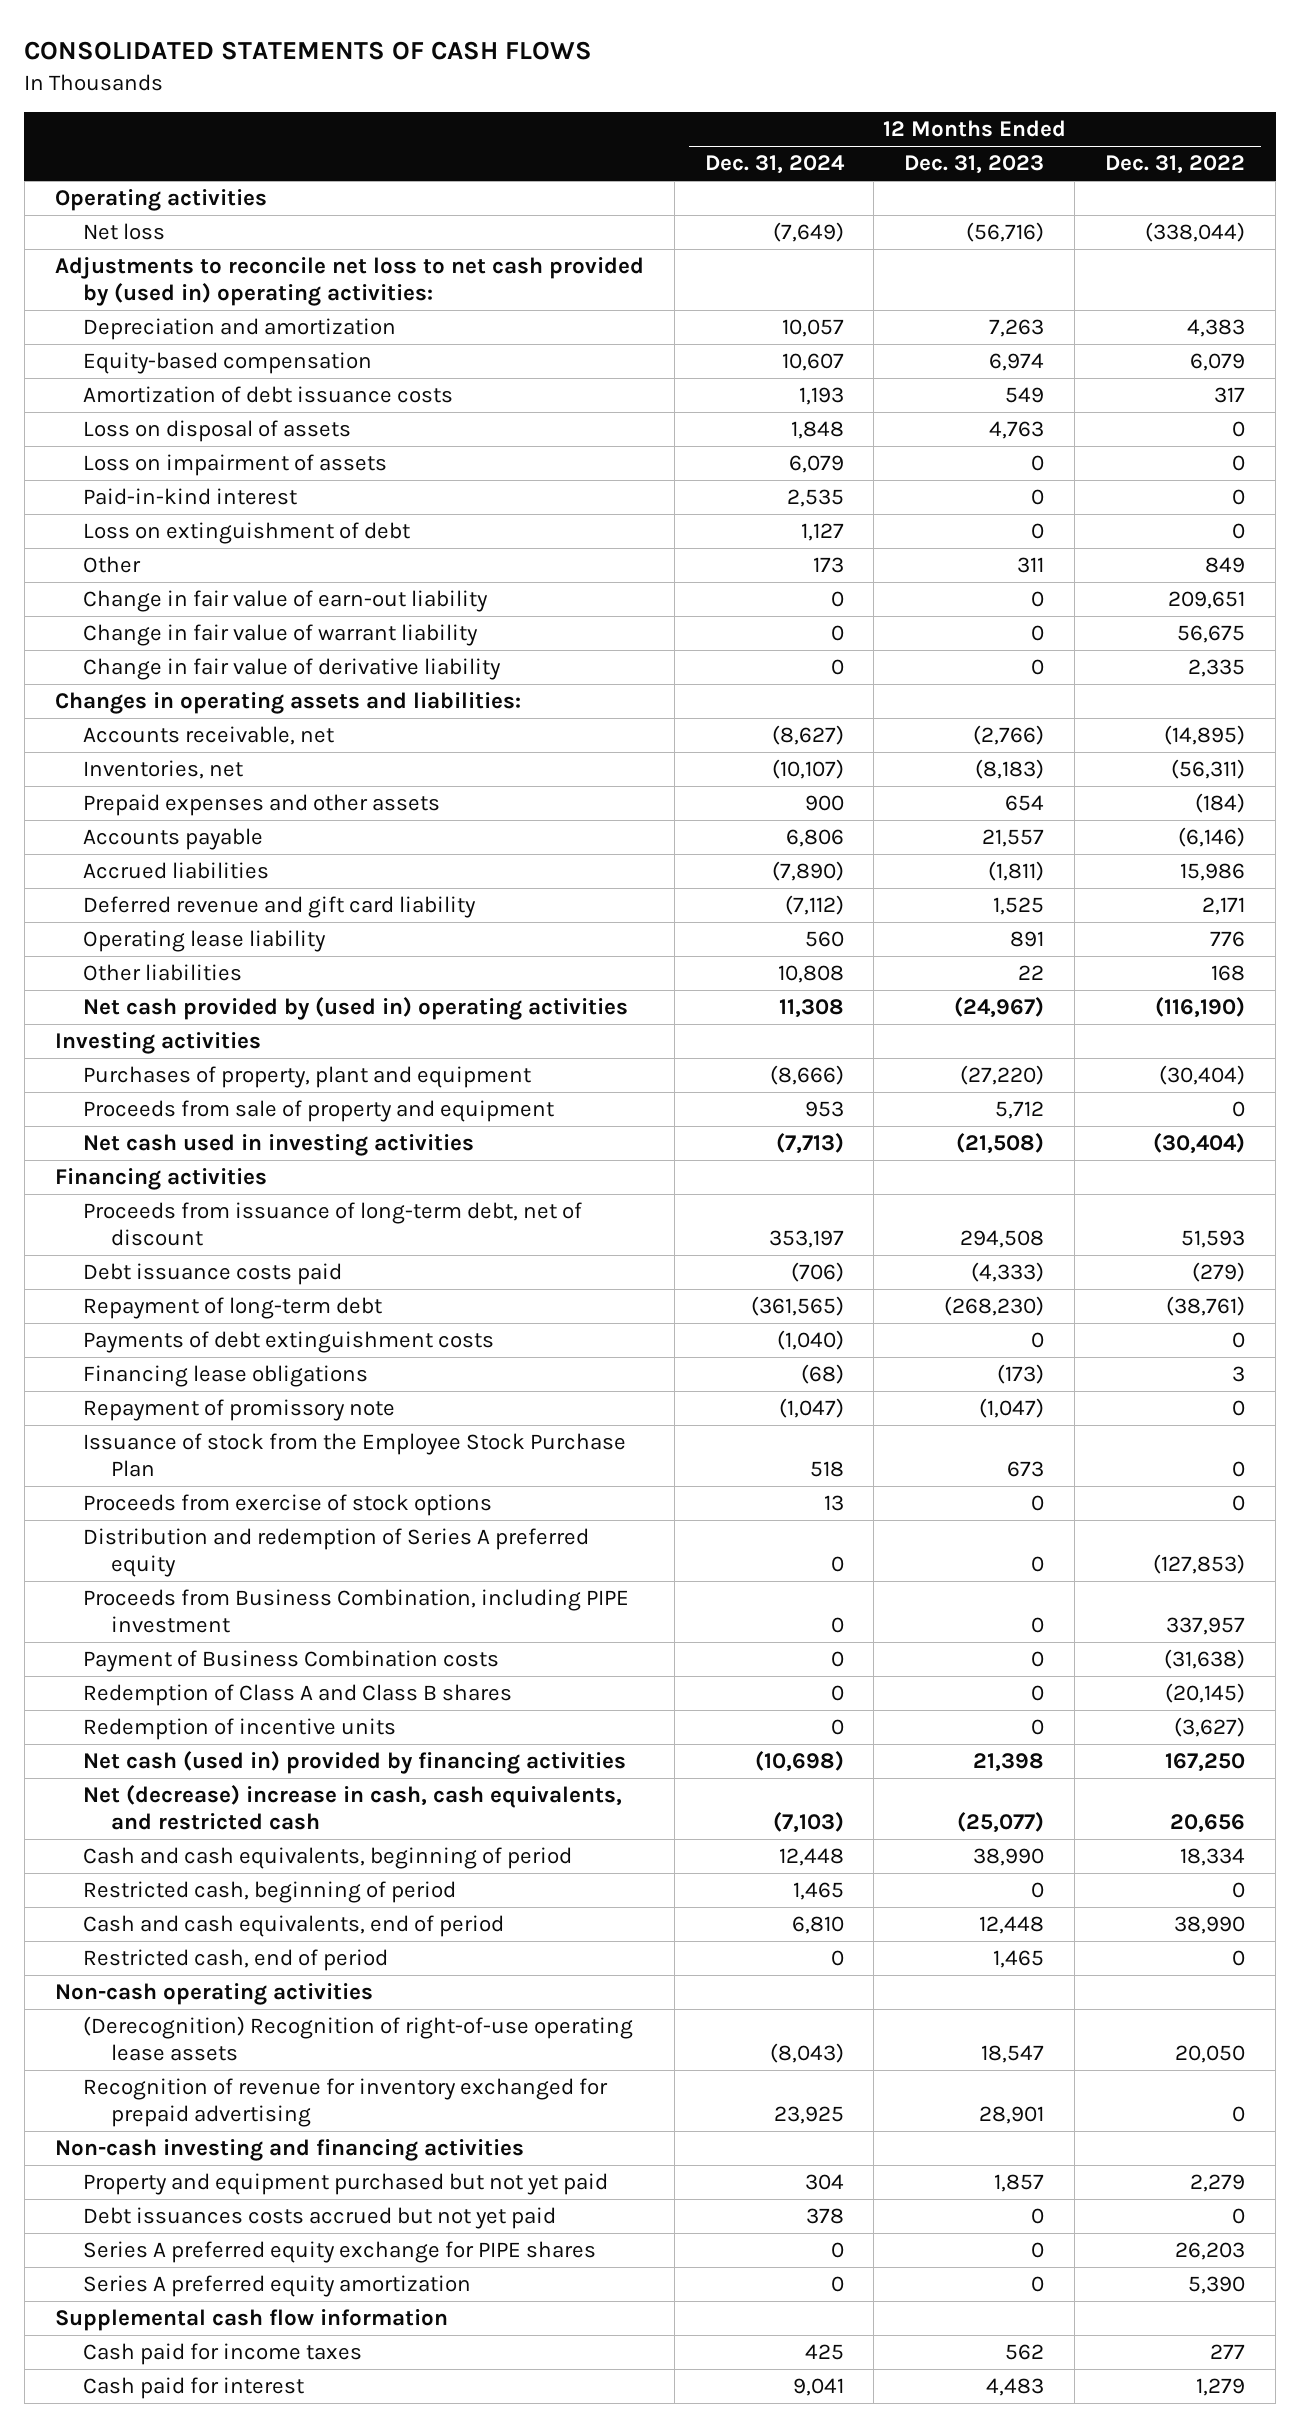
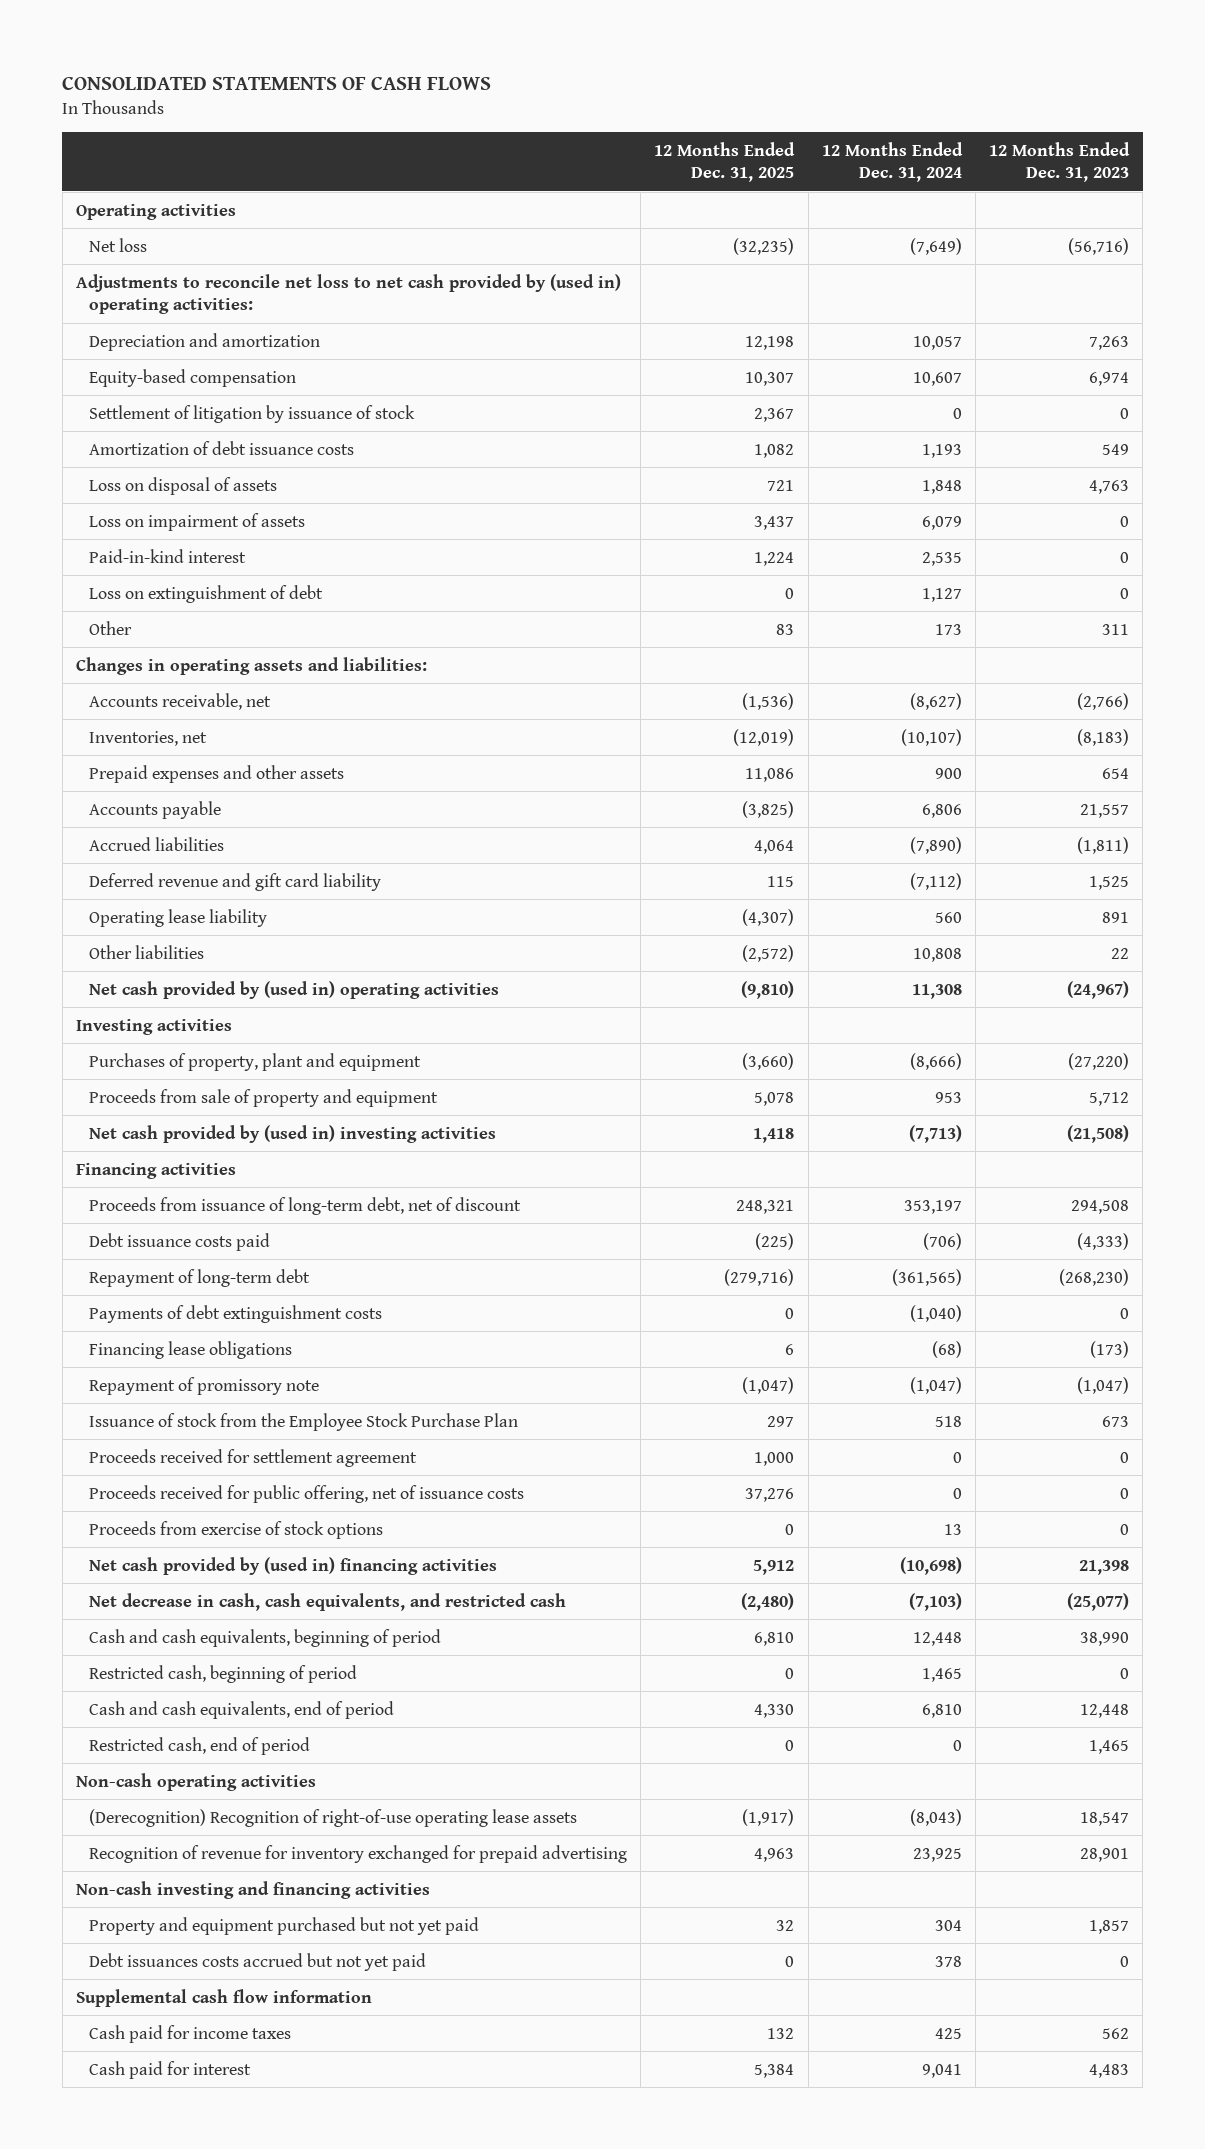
[1105,155,1246,175] Dec. 31, 2022 -> none
none -> [654,141,796,183] 12 Months Ended Dec. 31, 2025
none -> [89,404,416,423] Settlement of litigation by issuance of stock
[82,590,488,613] Change in fair value of earn-out liability -> none
[82,624,478,647] Change in fair value of warrant liability -> none
[82,658,501,681] Change in fair value of derivative liability -> none
[82,1134,474,1157] Net cash used in investing activities -> [89,1124,497,1143] Net cash provided by (used in) investing activities
none -> [89,1448,418,1467] Proceeds received for settlement agreement
none -> [89,1484,525,1503] Proceeds received for public offering, net of issuance costs
[82,1528,589,1577] Distribution and redemption of Series A preferred equity -> none
[82,1589,629,1633] Proceeds from Business Combination, including PIPE investment -> none
[82,1650,499,1673] Payment of Business Combination costs -> none
[82,1684,512,1707] Redemption of Class A and Class B shares -> none
[82,1718,396,1741] Redemption of incentive units -> none
[82,1751,626,1775] Net cash (used in) provided by financing activities -> [89,1556,498,1575] Net cash provided by (used in) financing activities
[82,1785,622,1830] Net (decrease) increase in cash, cash equivalents, and restricted cash -> [89,1592,567,1611] Net decrease in cash, cash equivalents, and restricted cash
[82,2241,596,2264] Series A preferred equity exchange for PIPE shares -> none
[82,2275,471,2298] Series A preferred equity amortization -> none

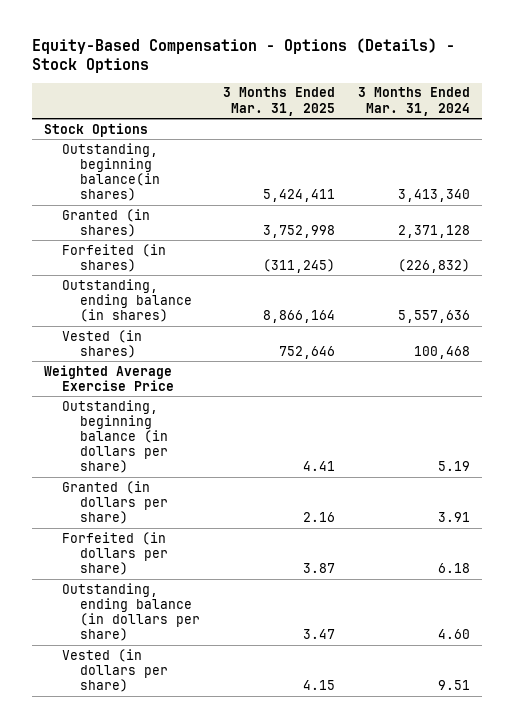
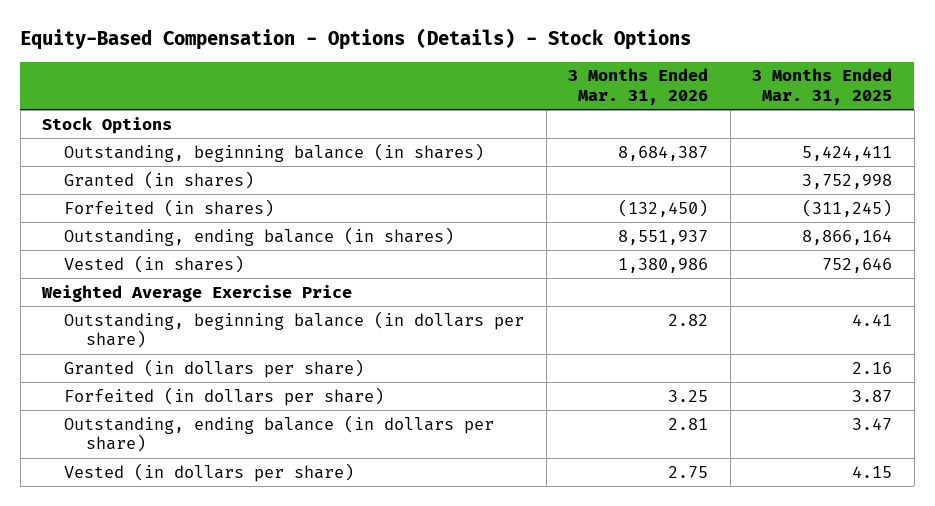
[358,87,471,116] 3 Months Ended Mar. 31, 2024 -> none
none -> [568,68,709,106] 3 Months Ended Mar. 31, 2026
[61,142,160,202] Outstanding, beginning balance(in shares) -> [64,142,485,162] Outstanding, beginning balance (in shares)

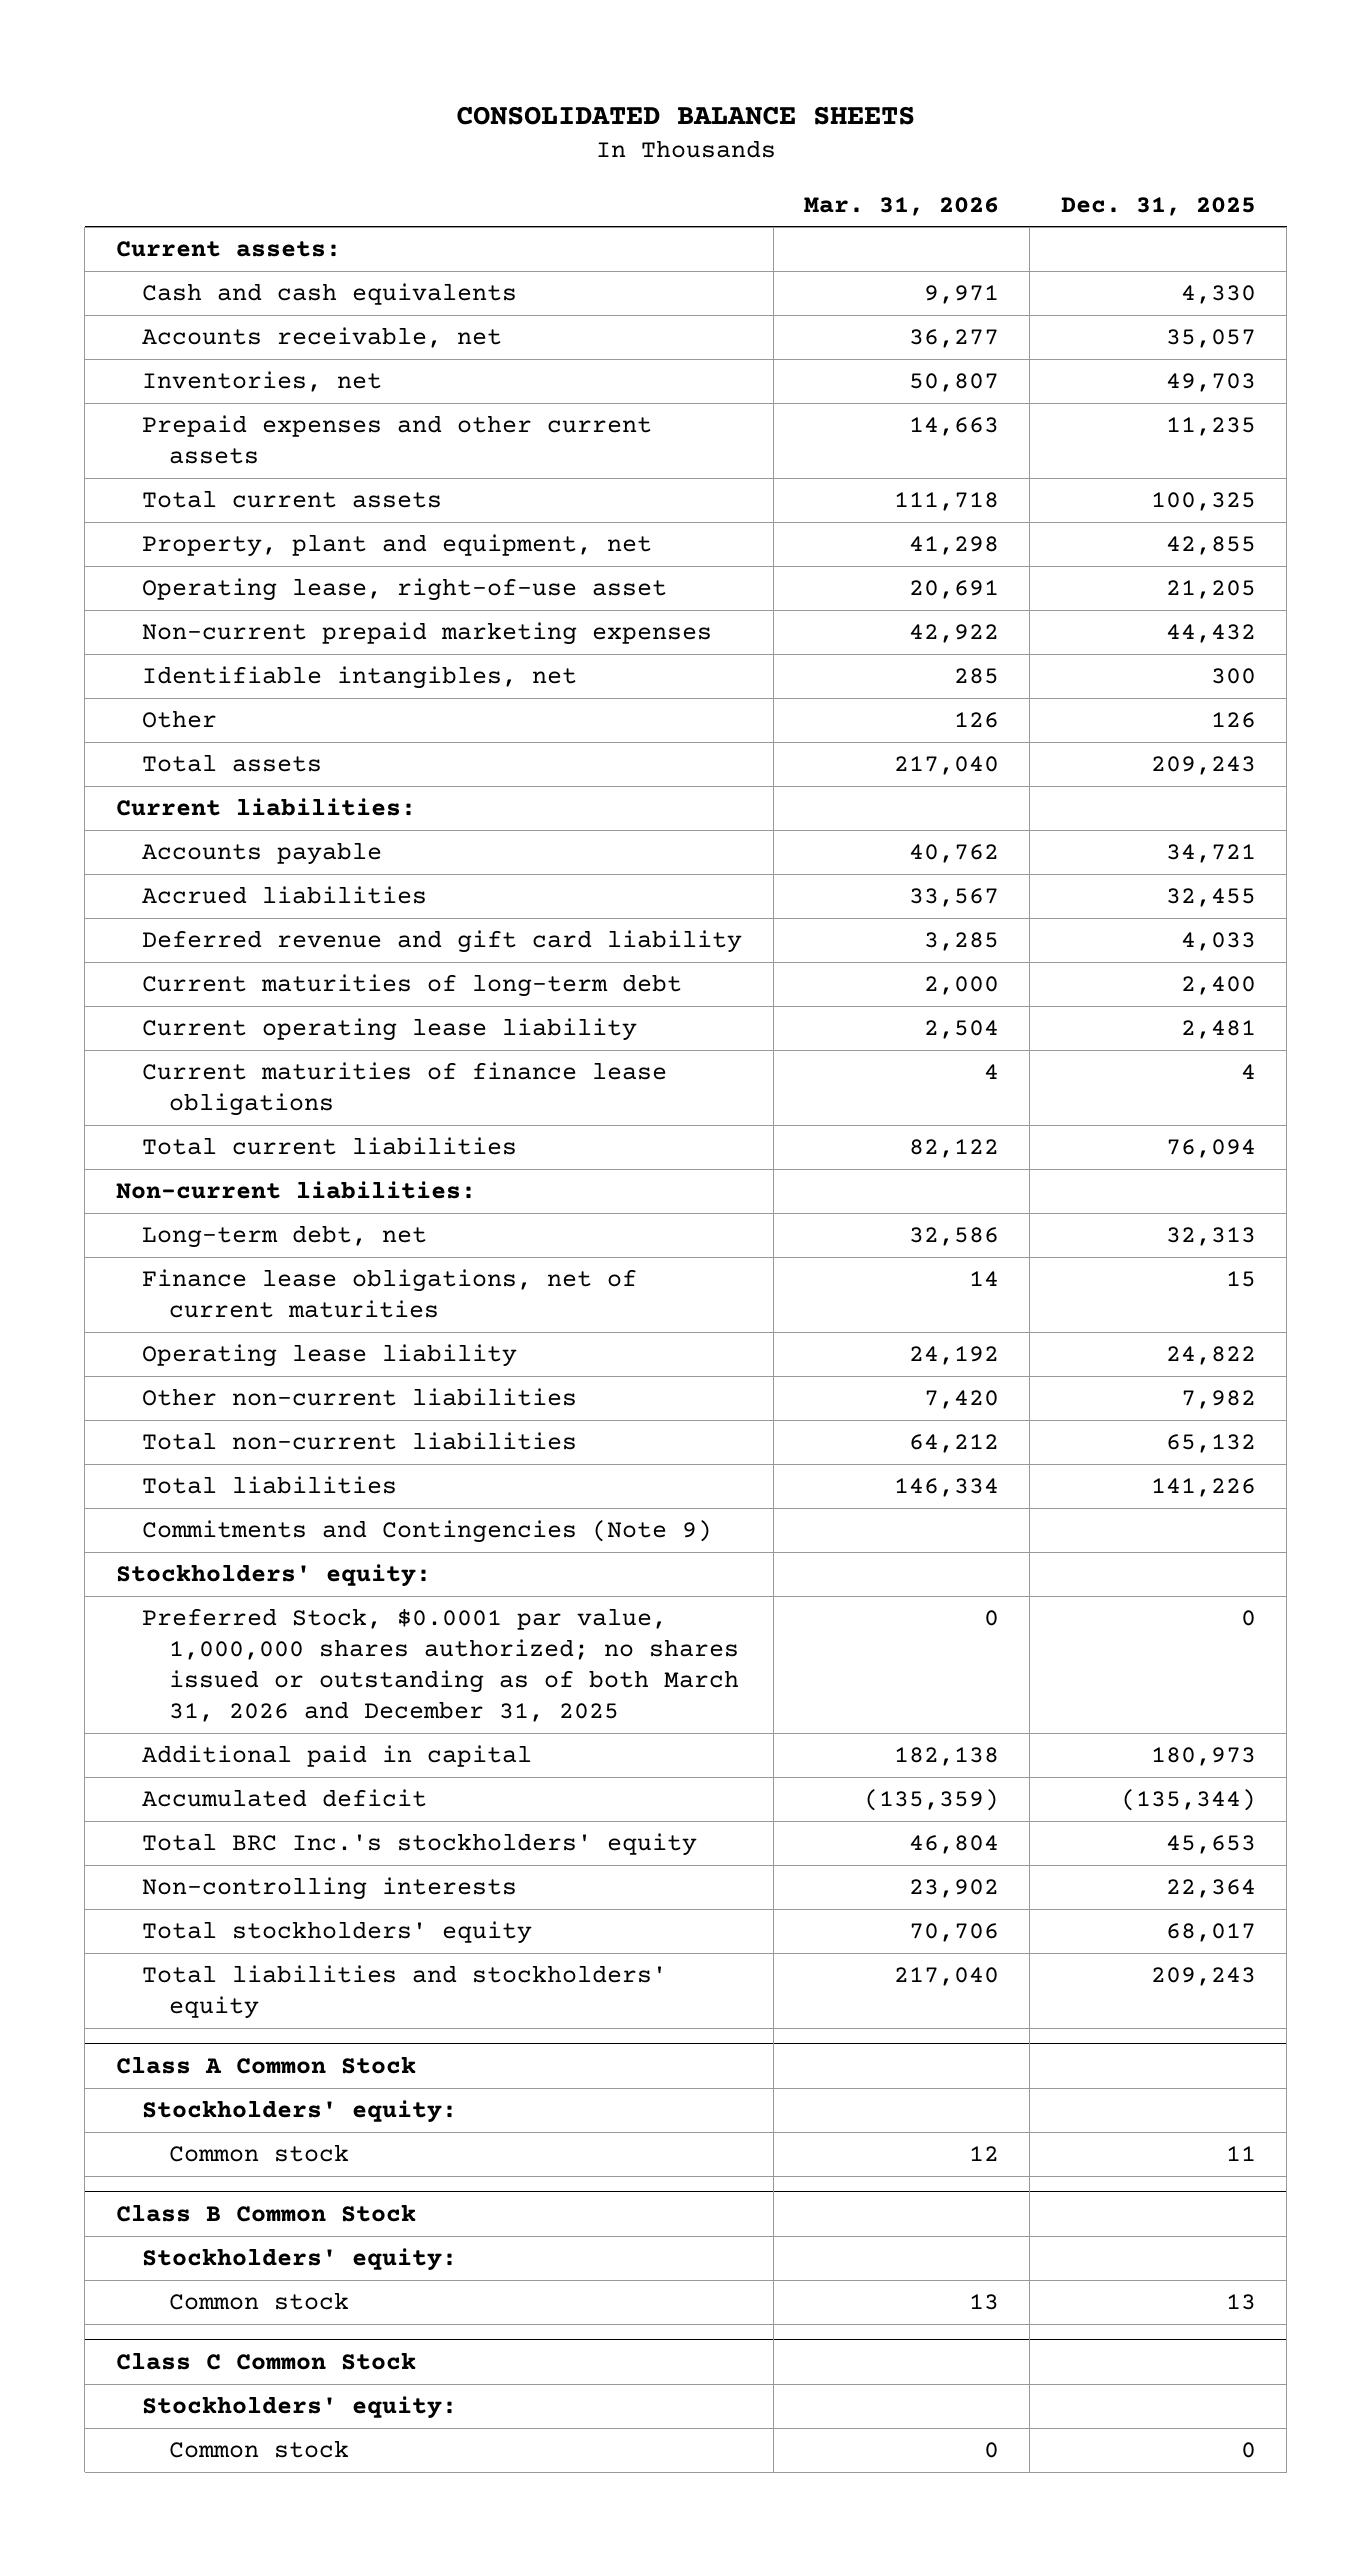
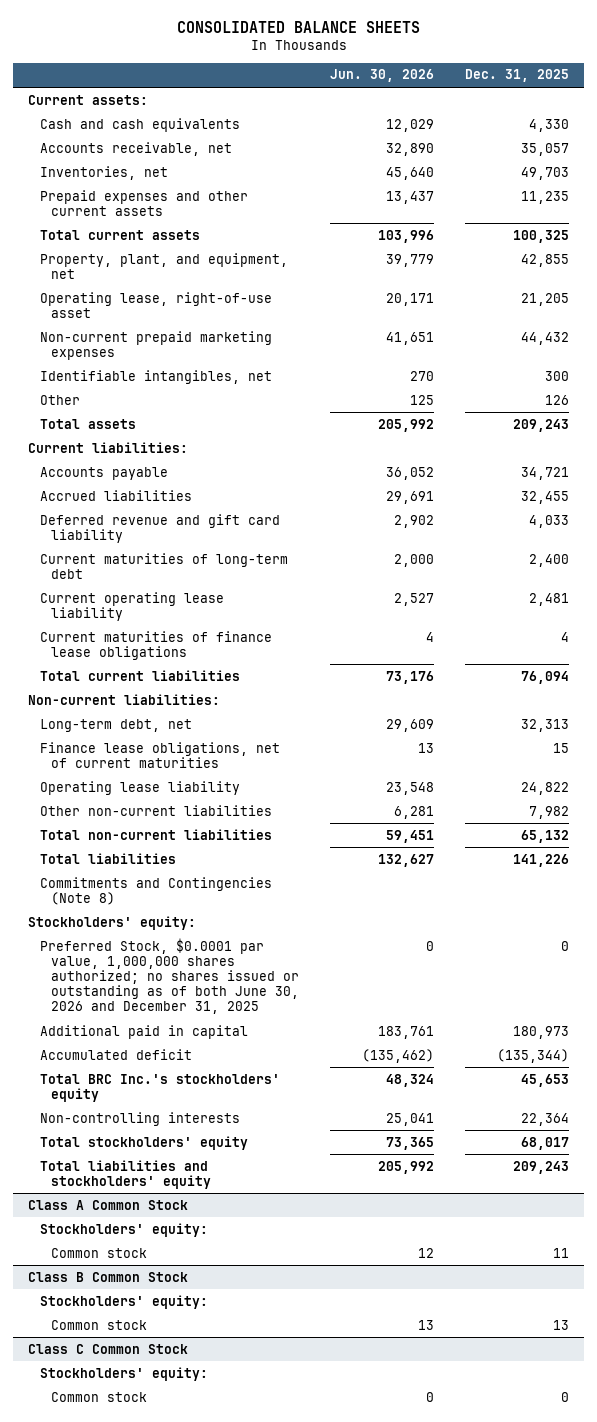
[803,196,999,216] Mar. 31, 2026 -> none
none -> [330,69,435,83] Jun. 30, 2026
[142,534,653,558] Property, plant and equipment, net -> [39,252,288,279] Property, plant, and equipment, net
[142,1520,713,1544] Commitments and Contingencies (Note 9) -> [39,876,272,905] Commitments and Contingencies (Note 8)
[142,1608,739,1723] Preferred Stock, $0.0001 par value, 1,000,000 shares authorized; no shares issued or outstanding as of both March 31, 2026 and December 31, 2025 -> [39,937,300,1015] Preferred Stock, $0.0001 par value, 1,000,000 shares authorized; no shares issued or outstanding as of both June 30, 2026 and December 31, 2025

